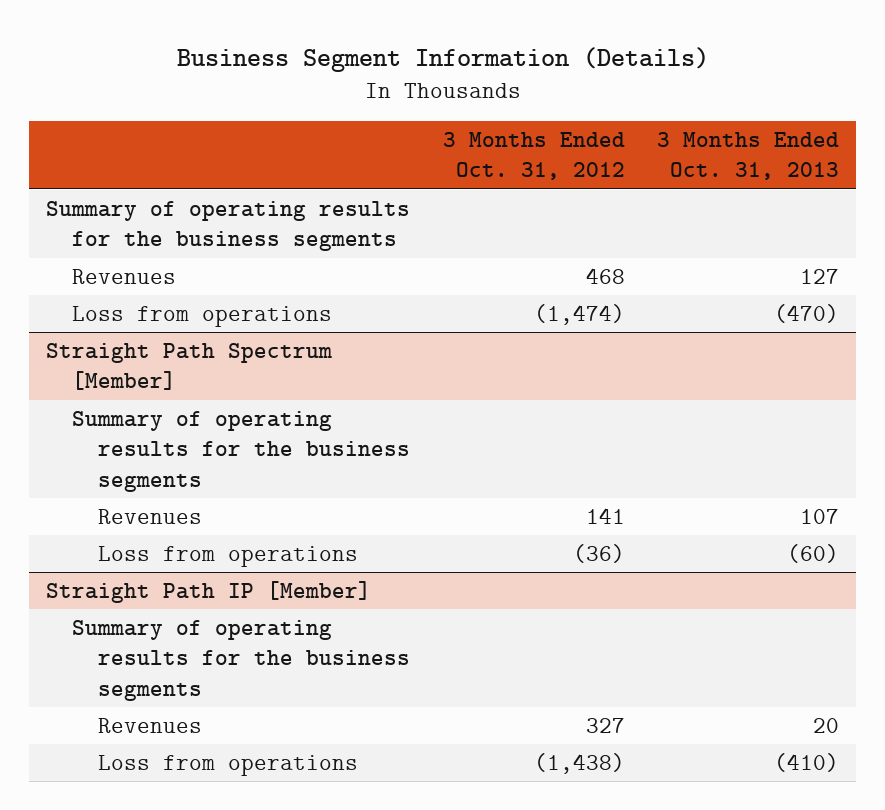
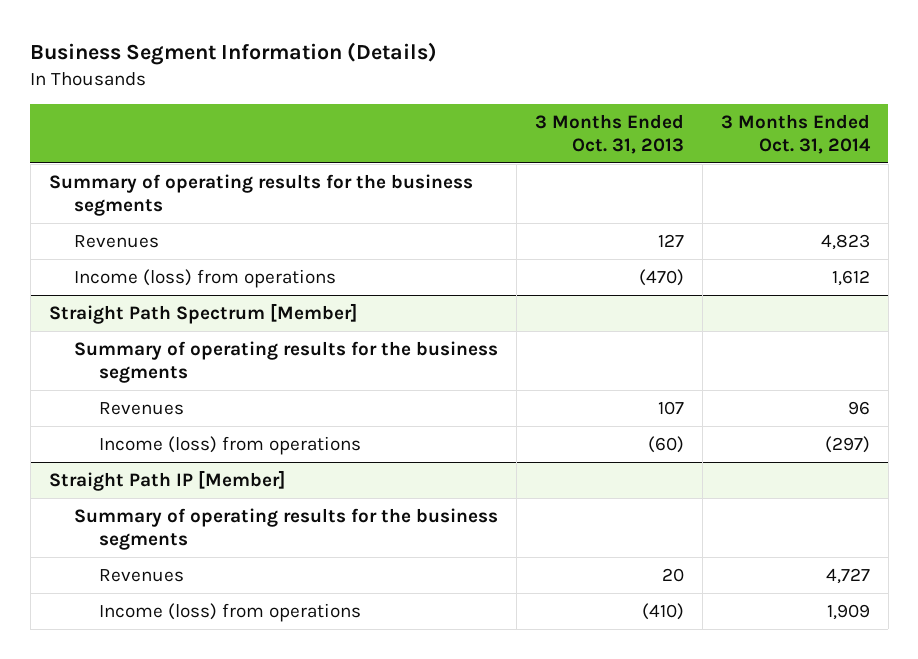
[442,131,625,181] 3 Months Ended Oct. 31, 2012 -> none
none -> [720,113,871,154] 3 Months Ended Oct. 31, 2014
[71,305,332,327] Loss from operations -> [74,269,337,289] Income (loss) from operations
[97,545,358,567] Loss from operations -> [99,436,362,456] Income (loss) from operations
[97,754,358,776] Loss from operations -> [99,603,362,623] Income (loss) from operations

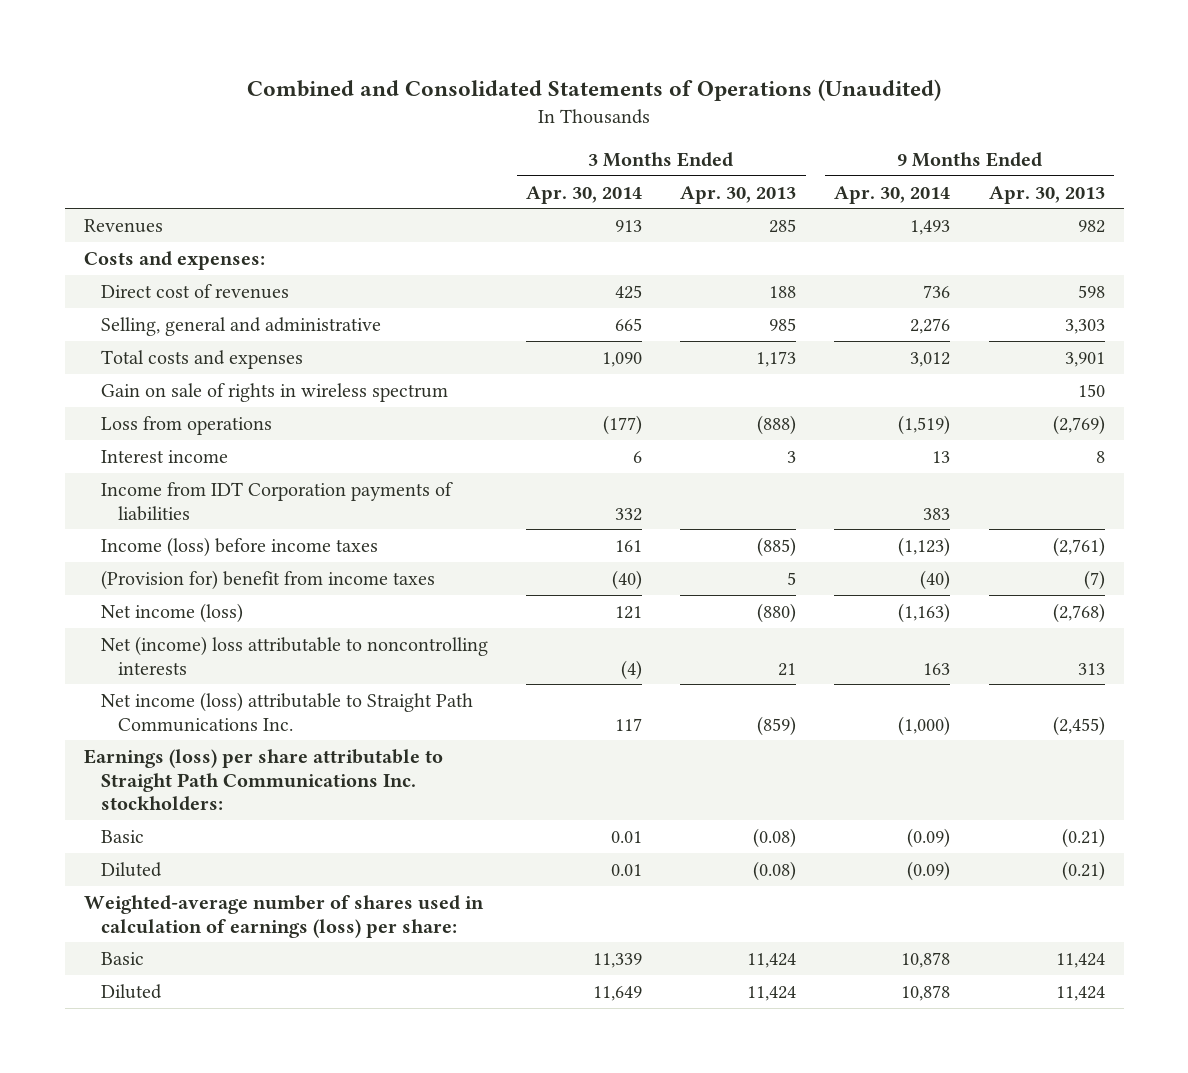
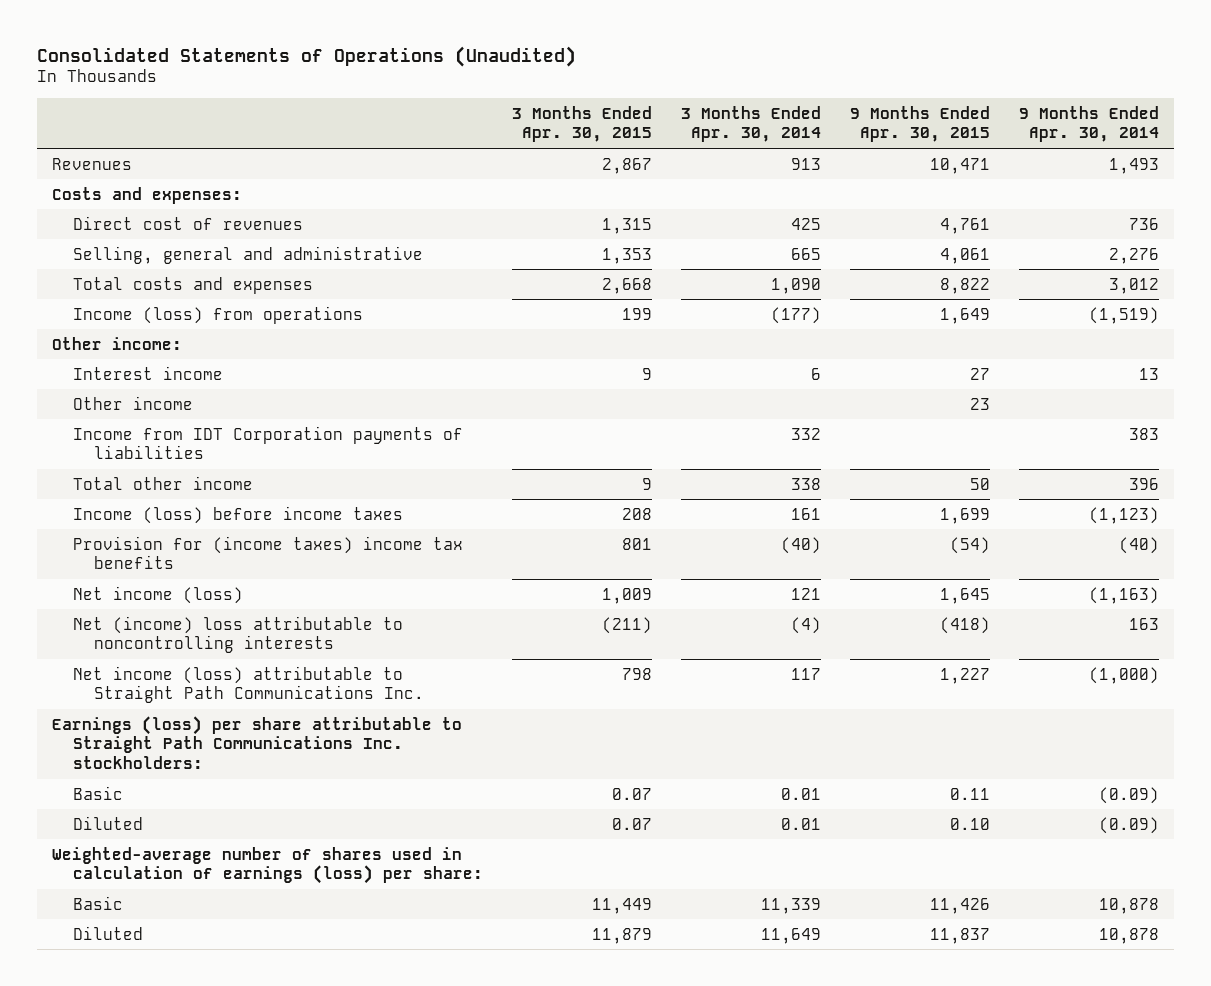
[247,78,942,101] Combined and Consolidated Statements of Operations (Unaudited) -> [37,45,577,67] Consolidated Statements of Operations (Unaudited)
[680,185,797,204] Apr. 30, 2013 -> none
[988,185,1105,204] Apr. 30, 2013 -> none
none -> [511,105,652,143] 3 Months Ended Apr. 30, 2015
none -> [850,105,991,143] 9 Months Ended Apr. 30, 2015
[100,382,448,402] Gain on sale of rights in wireless spectrum -> none
[100,415,272,435] Loss from operations -> [72,305,363,324] Income (loss) from operations
none -> [52,336,183,350] Other income:
none -> [72,395,193,410] Other income
none -> [72,475,253,490] Total other income
[100,569,435,590] (Provision for) benefit from income taxes -> [72,535,463,570] Provision for (income taxes) income tax benefits

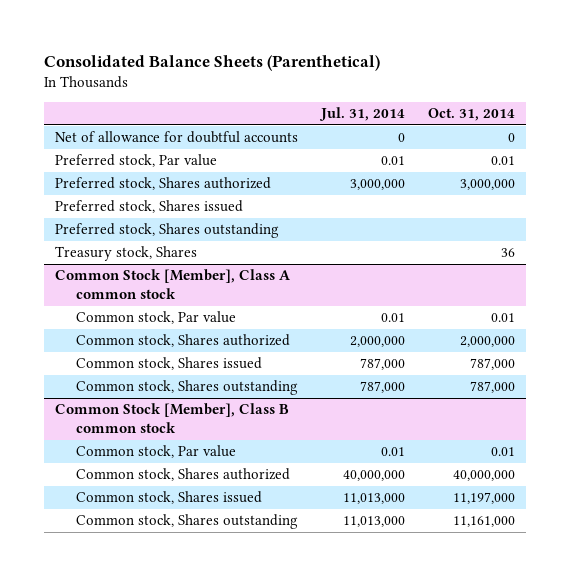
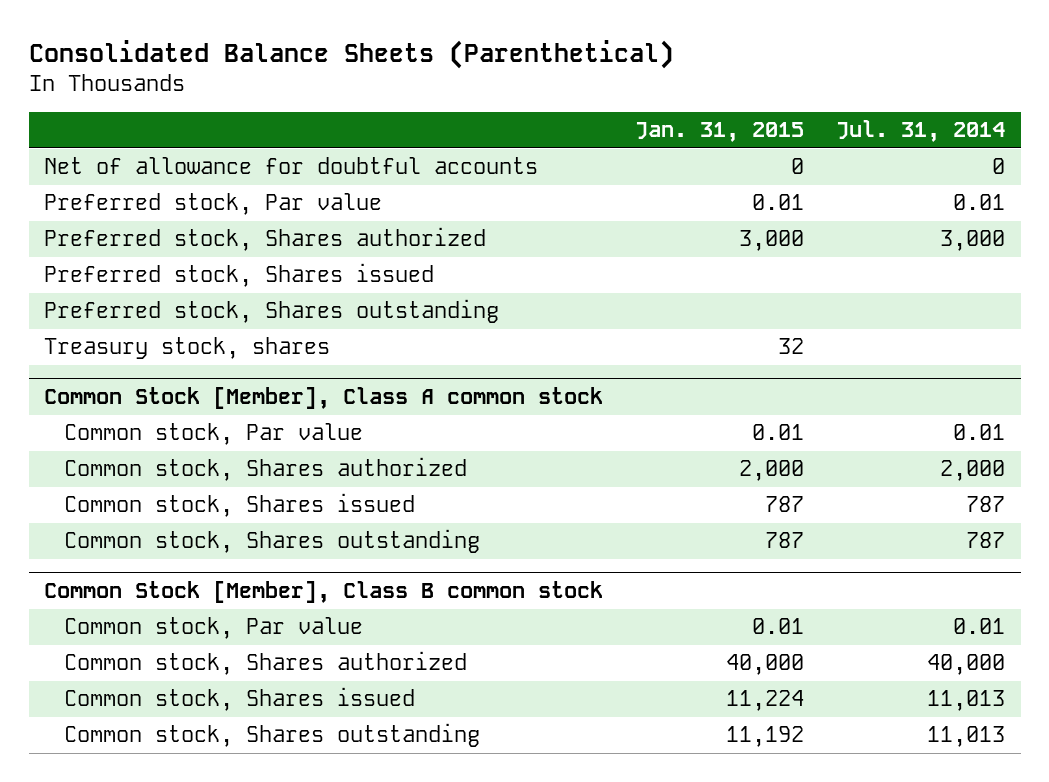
[427,108,515,122] Oct. 31, 2014 -> none
none -> [635,122,805,143] Jan. 31, 2015
[350,179,406,191] 3,000,000 -> [939,230,1005,252] 3,000
[55,246,198,262] Treasury stock, Shares -> [44,337,331,360] Treasury stock, shares
[350,336,406,348] 2,000,000 -> [939,460,1005,482] 2,000
[360,358,406,371] 787,000 -> [965,496,1005,513] 787
[360,381,406,394] 787,000 -> [965,532,1005,549] 787
[343,470,406,482] 40,000,000 -> [926,654,1005,676] 40,000
[343,493,406,505] 11,013,000 -> [926,690,1005,712] 11,013
[343,516,406,528] 11,013,000 -> [926,726,1005,748] 11,013

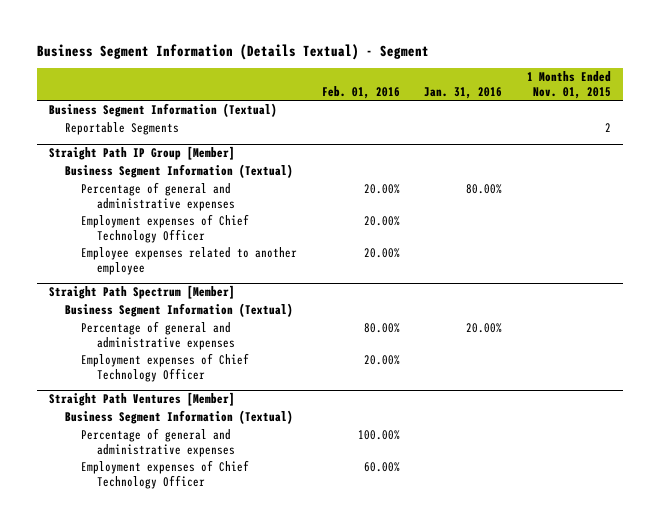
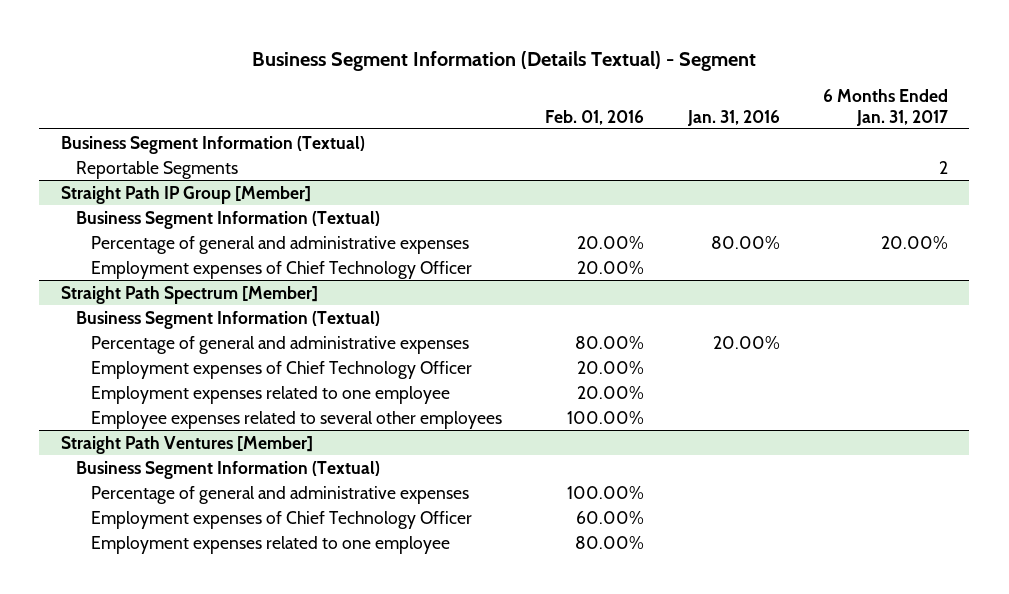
[526,71,611,99] 1 Months Ended Nov. 01, 2015 -> none
none -> [822,89,948,126] 6 Months Ended Jan. 31, 2017
[81,247,298,275] Employee expenses related to another employee -> none
none -> [91,385,451,404] Employment expenses related to one employee
none -> [91,410,503,429] Employee expenses related to several other employees
none -> [91,535,451,554] Employment expenses related to one employee

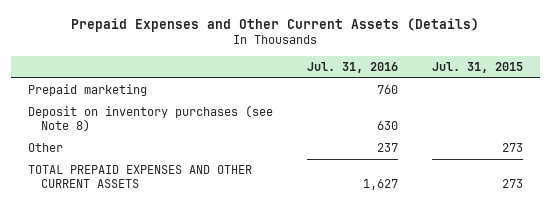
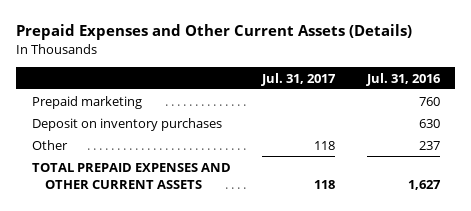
[431,61,523,73] Jul. 31, 2015 -> none
none -> [261,72,337,86] Jul. 31, 2017
[28,105,274,132] Deposit on inventory purchases (see Note 8) -> [31,117,222,131] Deposit on inventory purchases

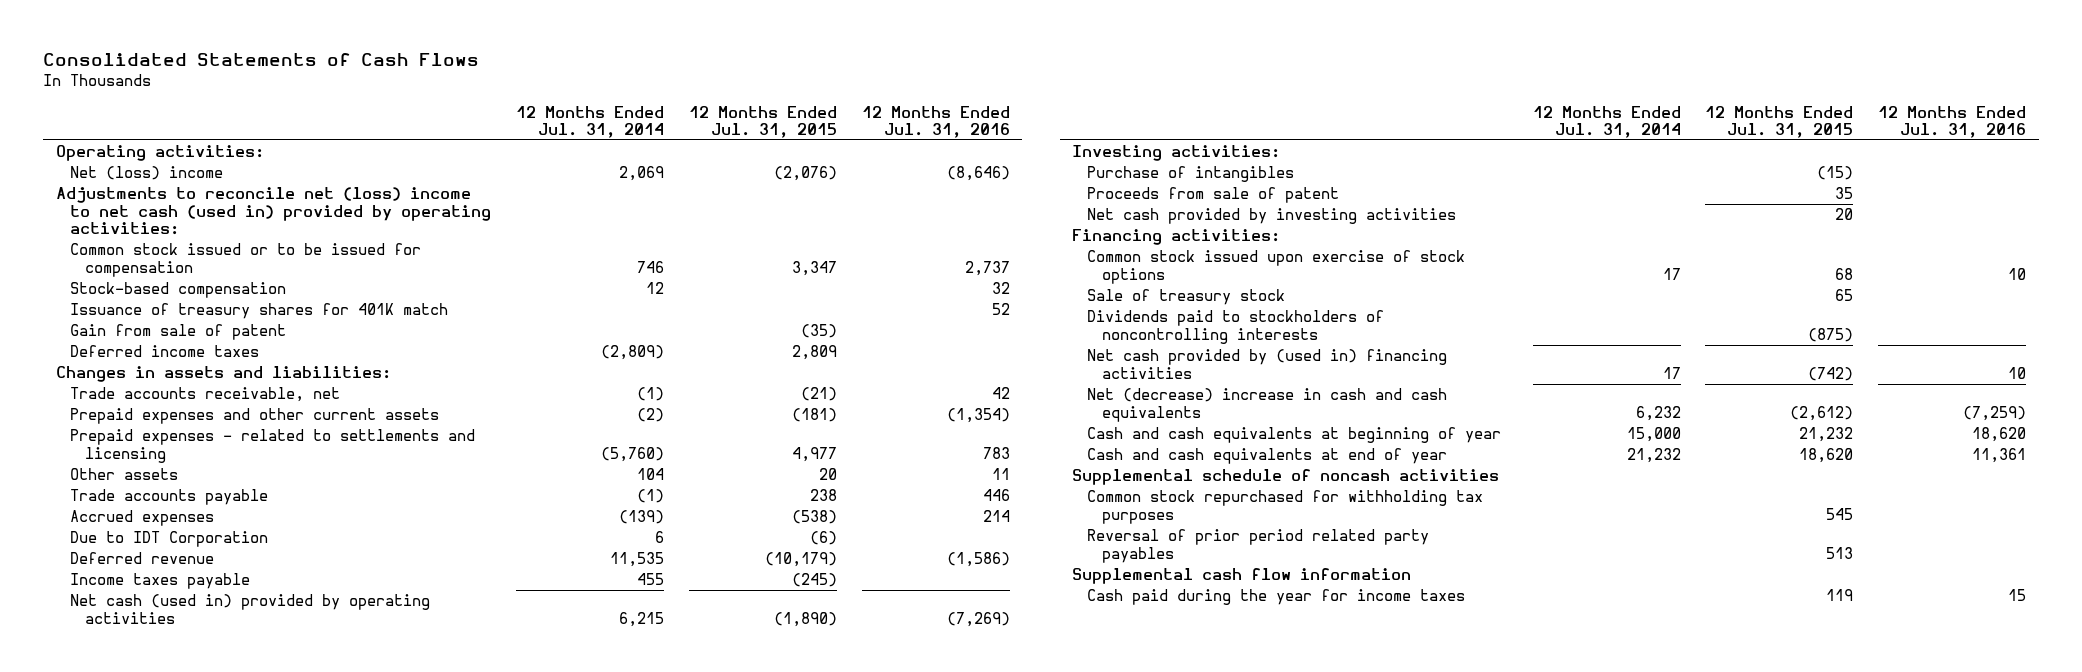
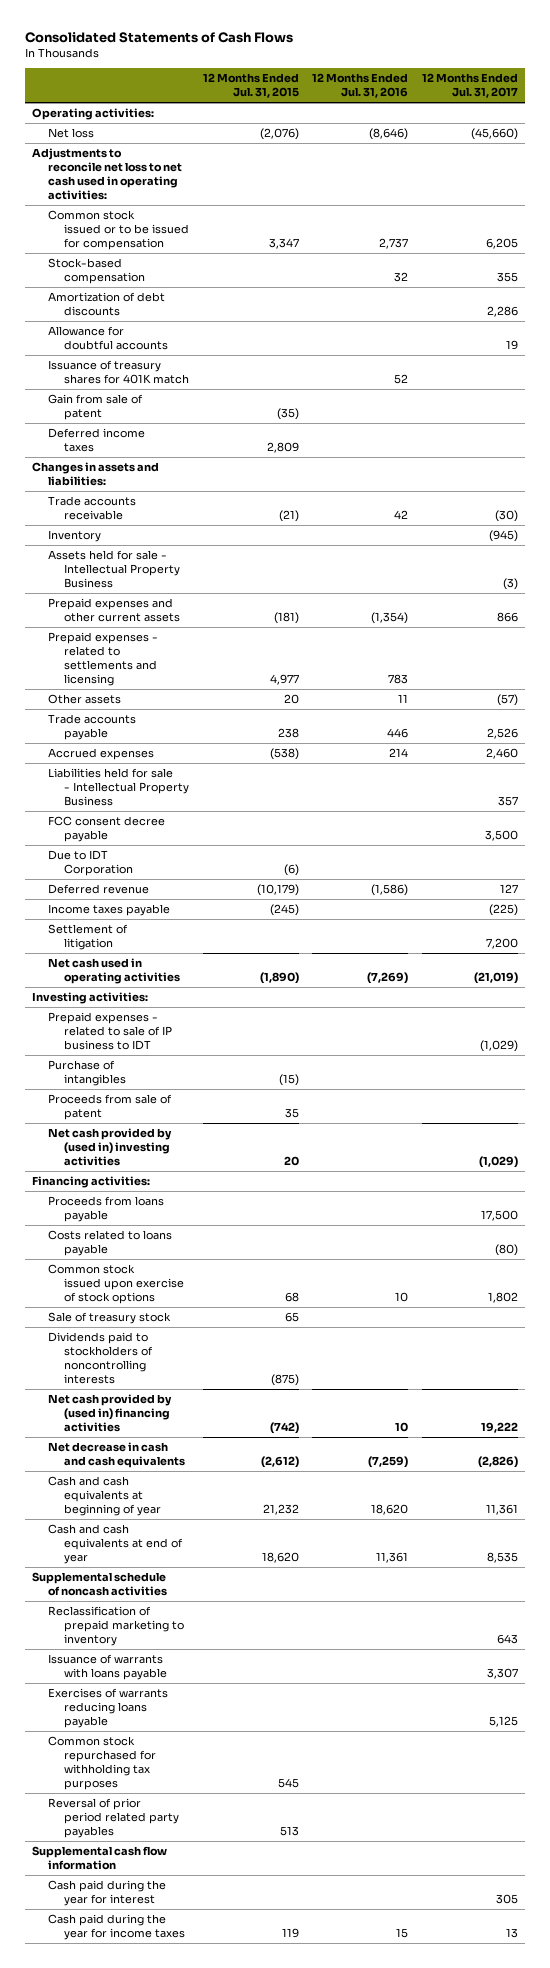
[516,105,665,138] 12 Months Ended Jul. 31, 2014 -> none
none -> [422,73,519,99] 12 Months Ended Jul. 31, 2017
[70,166,224,181] Net (loss) income -> [47,127,94,138] Net loss
[55,187,492,235] Adjustments to reconcile net (loss) income to net cash (used in) provided by operating activities: -> [31,147,182,201] Adjustments to reconcile net loss to net cash used in operating activities:
none -> [47,291,165,316] Amortization of debt discounts
none -> [47,325,168,350] Allowance for doubtful accounts
[70,387,341,403] Trade accounts receivable, net -> [47,495,136,520] Trade accounts receivable
none -> [47,529,101,542] Inventory
none -> [47,549,180,589] Assets held for sale - Intellectual Property Business
none -> [47,767,189,807] Liabilities held for sale - Intellectual Property Business
none -> [47,815,165,842] FCC consent decree payable
none -> [47,923,128,950] Settlement of litigation
[70,594,431,624] Net cash (used in) provided by operating activities -> [47,957,180,984] Net cash used in operating activities
none -> [47,1011,172,1051] Prepaid expenses - related to sale of IP business to IDT
[1086,208,1456,225] Net cash provided by investing activities -> [47,1127,172,1167] Net cash provided by (used in) investing activities
none -> [47,1195,164,1222] Proceeds from loans payable
none -> [47,1229,172,1256] Costs related to loans payable
[1086,388,1447,422] Net (decrease) increase in cash and cash equivalents -> [47,1441,185,1468] Net decrease in cash and cash equivalents
none -> [47,1605,184,1647] Reclassification of prepaid marketing to inventory
none -> [47,1653,167,1680] Issuance of warrants with loans payable
none -> [47,1687,168,1729] Exercises of warrants reducing loans payable
none -> [47,1879,166,1906] Cash paid during the year for interest

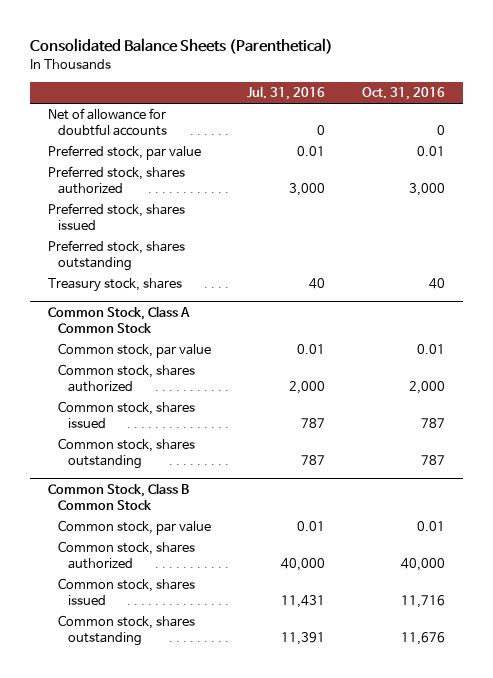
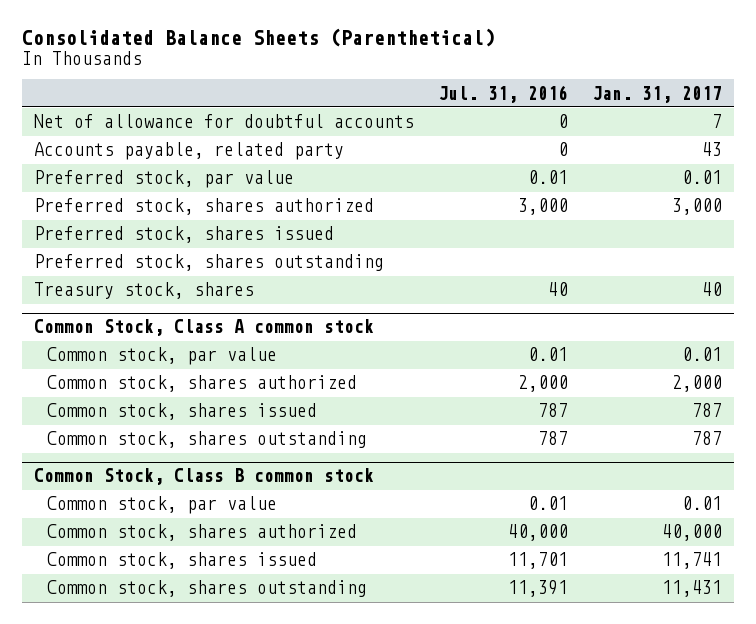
[361,87,445,101] Oct. 31, 2016 -> none
none -> [591,85,722,103] Jan. 31, 2017
none -> [34,142,345,161] Accounts payable, related party
[48,306,191,334] Common Stock, Class A Common Stock -> [34,319,375,337] Common Stock, Class A common stock
[48,483,190,511] Common Stock, Class B Common Stock -> [34,468,375,486] Common Stock, Class B common stock
[281,595,326,609] 11,431 -> [508,552,569,570] 11,701

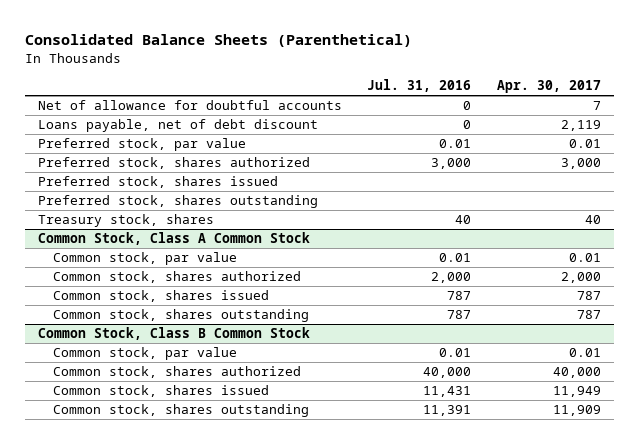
[591,85,722,103] Jan. 31, 2017 -> none
none -> [497,80,602,94] Apr. 30, 2017
[34,142,345,161] Accounts payable, related party -> none
none -> [37,119,318,133] Loans payable, net of debt discount
[34,319,375,337] Common Stock, Class A common stock -> [37,232,310,246] Common Stock, Class A Common Stock
[34,468,375,486] Common Stock, Class B common stock -> [37,327,310,341] Common Stock, Class B Common Stock
[508,552,569,570] 11,701 -> [423,386,472,398] 11,431

